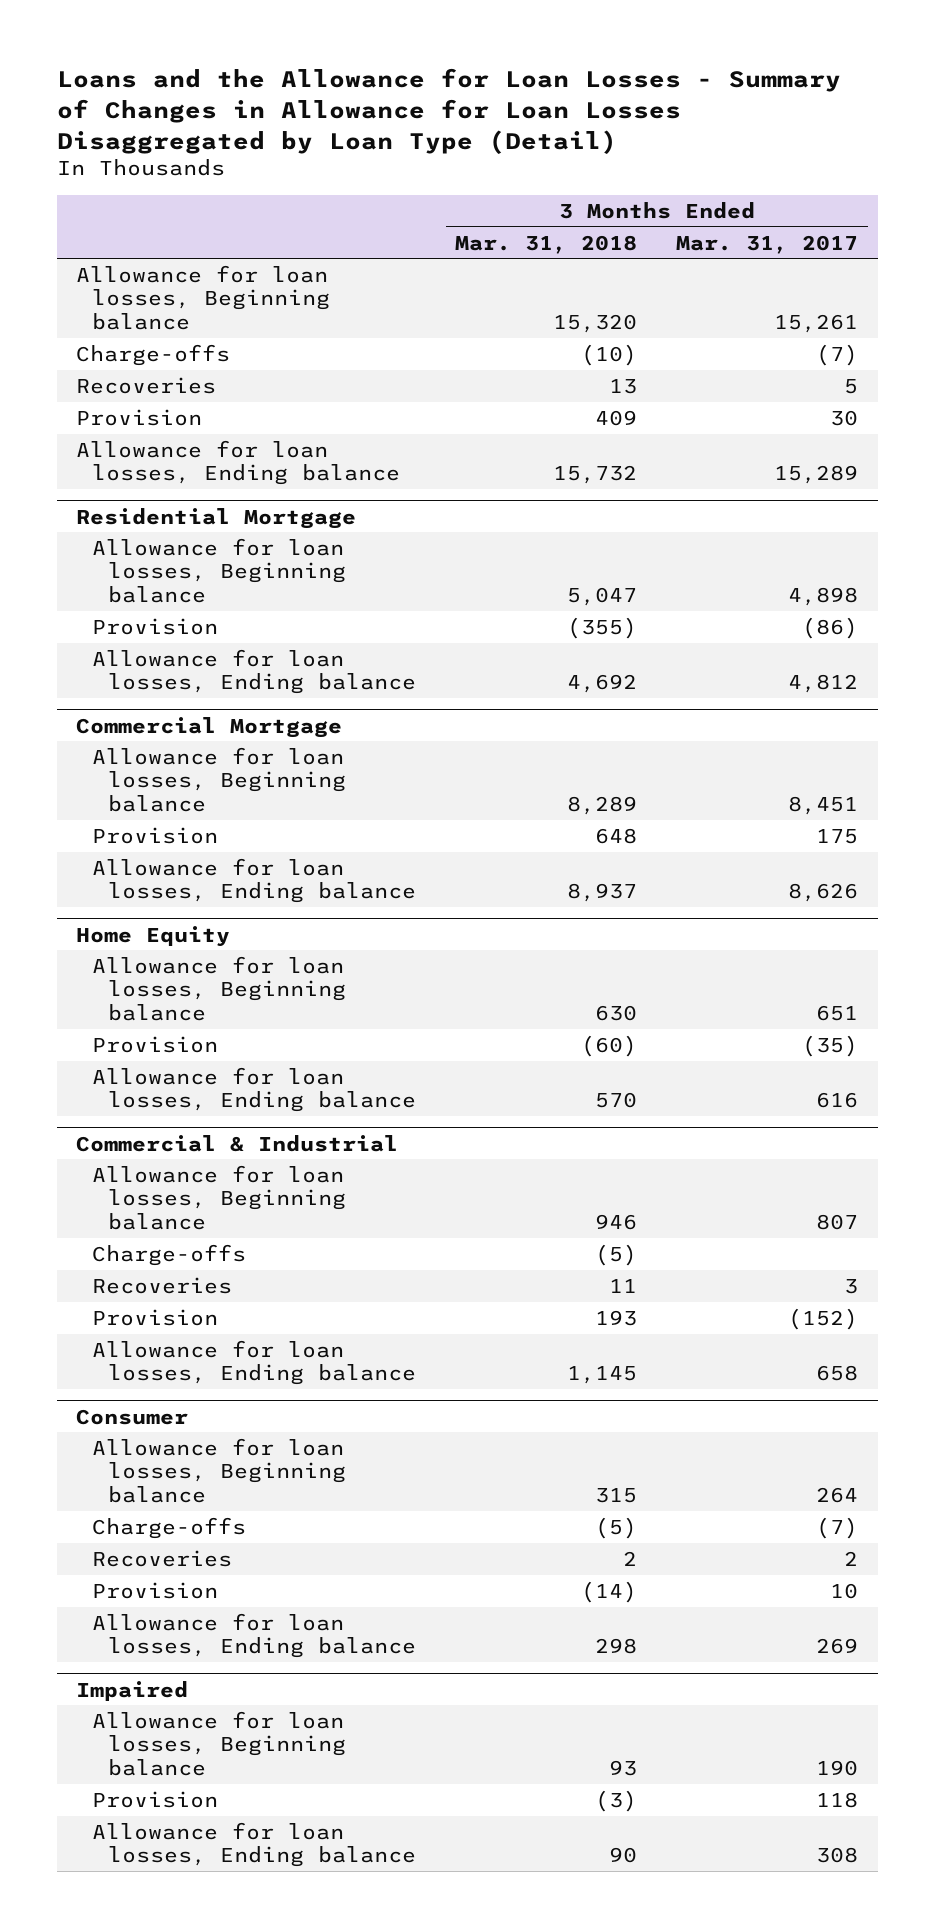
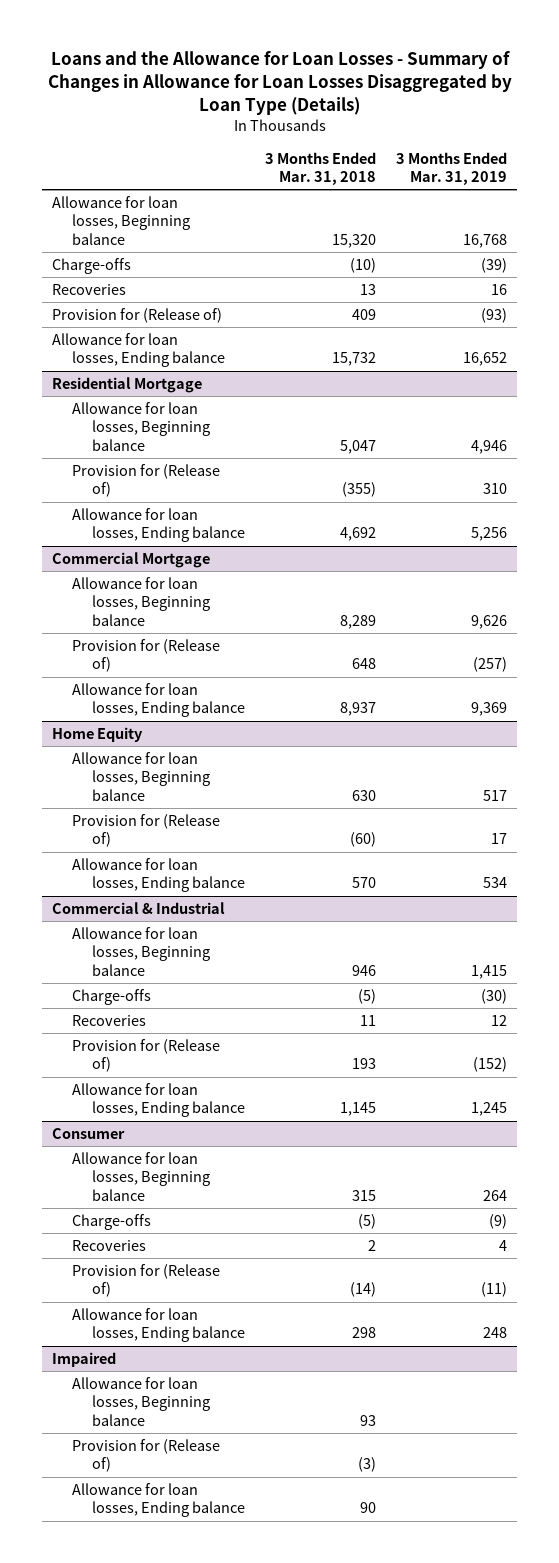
[56,68,841,154] Loans and the Allowance for Loan Losses - Summary of Changes in Allowance for Loan Losses Disaggregated by Loan Type (Detail) -> [47,51,512,116] Loans and the Allowance for Loan Losses - Summary of Changes in Allowance for Loan Losses Disaggregated by Loan Type (Details)
[676,234,859,254] Mar. 31, 2017 -> none
none -> [395,151,507,186] 3 Months Ended Mar. 31, 2019
[76,408,203,426] Provision -> none
none -> [52,308,223,324] Provision for (Release of)
[92,617,219,635] Provision -> [72,464,221,498] Provision for (Release of)
[92,826,219,844] Provision -> [72,639,221,673] Provision for (Release of)
[92,1035,219,1053] Provision -> none
none -> [72,814,221,848] Provision for (Release of)
[92,1308,219,1326] Provision -> [72,1039,221,1073] Provision for (Release of)
[92,1581,219,1599] Provision -> none
none -> [72,1264,221,1298] Provision for (Release of)
[92,1790,219,1808] Provision -> none
none -> [72,1439,221,1473] Provision for (Release of)

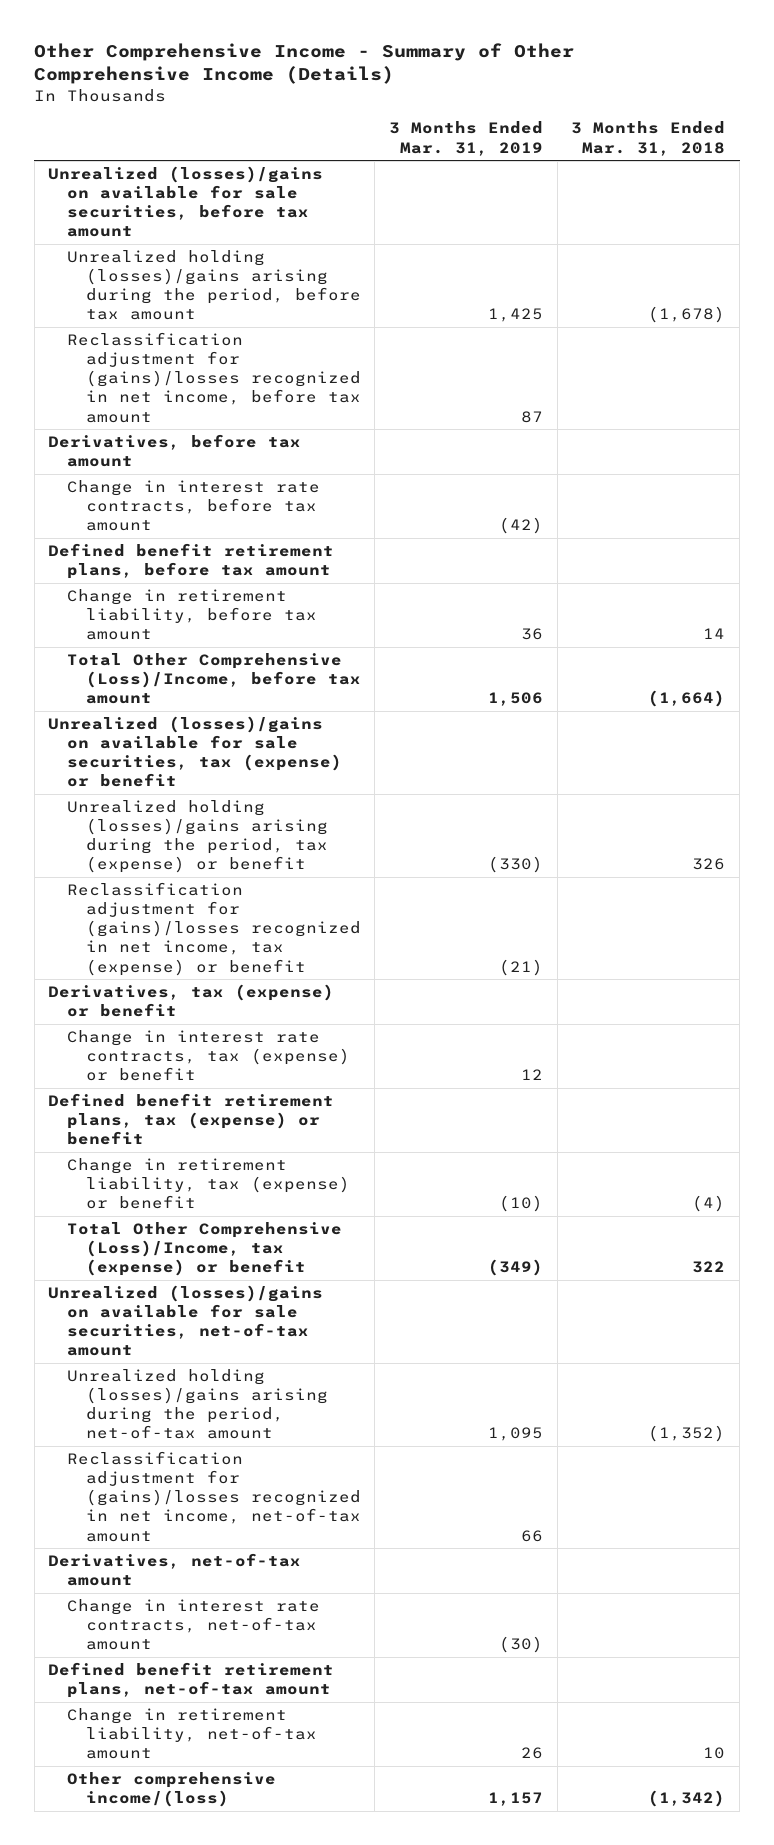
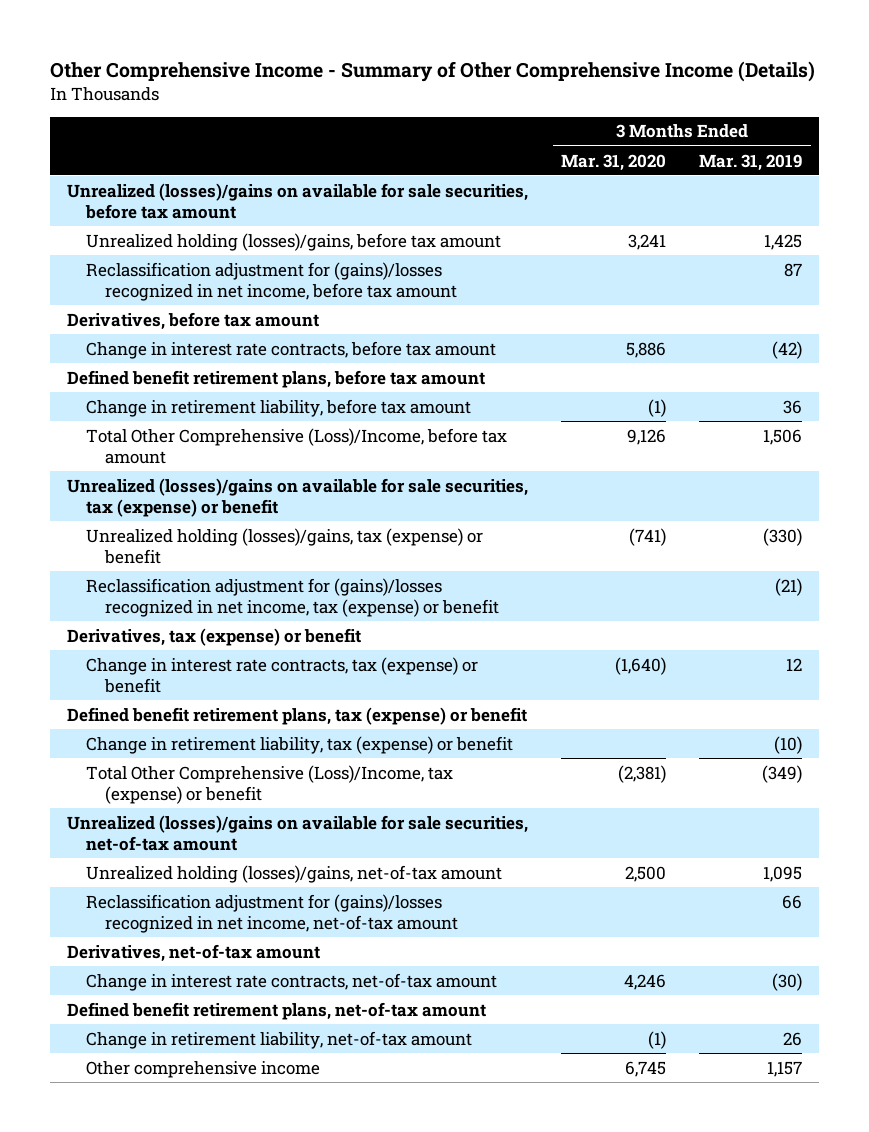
[571,121,726,156] 3 Months Ended Mar. 31, 2018 -> none
none -> [561,153,667,171] Mar. 31, 2020
[67,250,361,321] Unrealized holding (losses)/gains arising during the period, before tax amount -> [86,232,502,251] Unrealized holding (losses)/gains, before tax amount
[67,800,328,874] Unrealized holding (losses)/gains arising during the period, tax (expense) or benefit -> [86,527,484,564] Unrealized holding (losses)/gains, tax (expense) or benefit
[67,1369,328,1440] Unrealized holding (losses)/gains arising during the period, net-of-tax amount -> [86,864,503,883] Unrealized holding (losses)/gains, net-of-tax amount
[67,1772,277,1808] Other comprehensive income/(loss) -> [86,1060,321,1078] Other comprehensive income

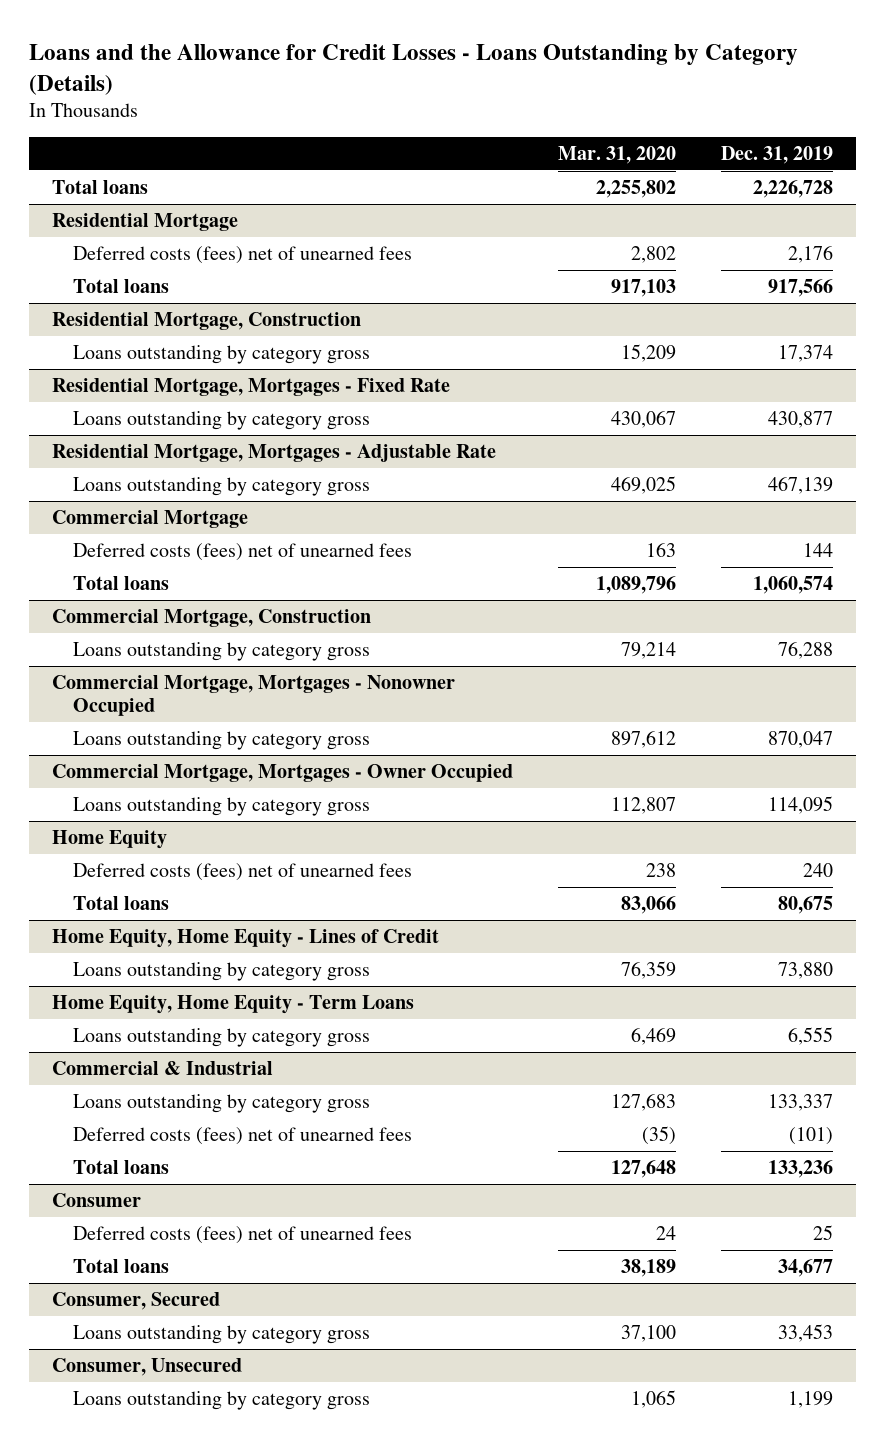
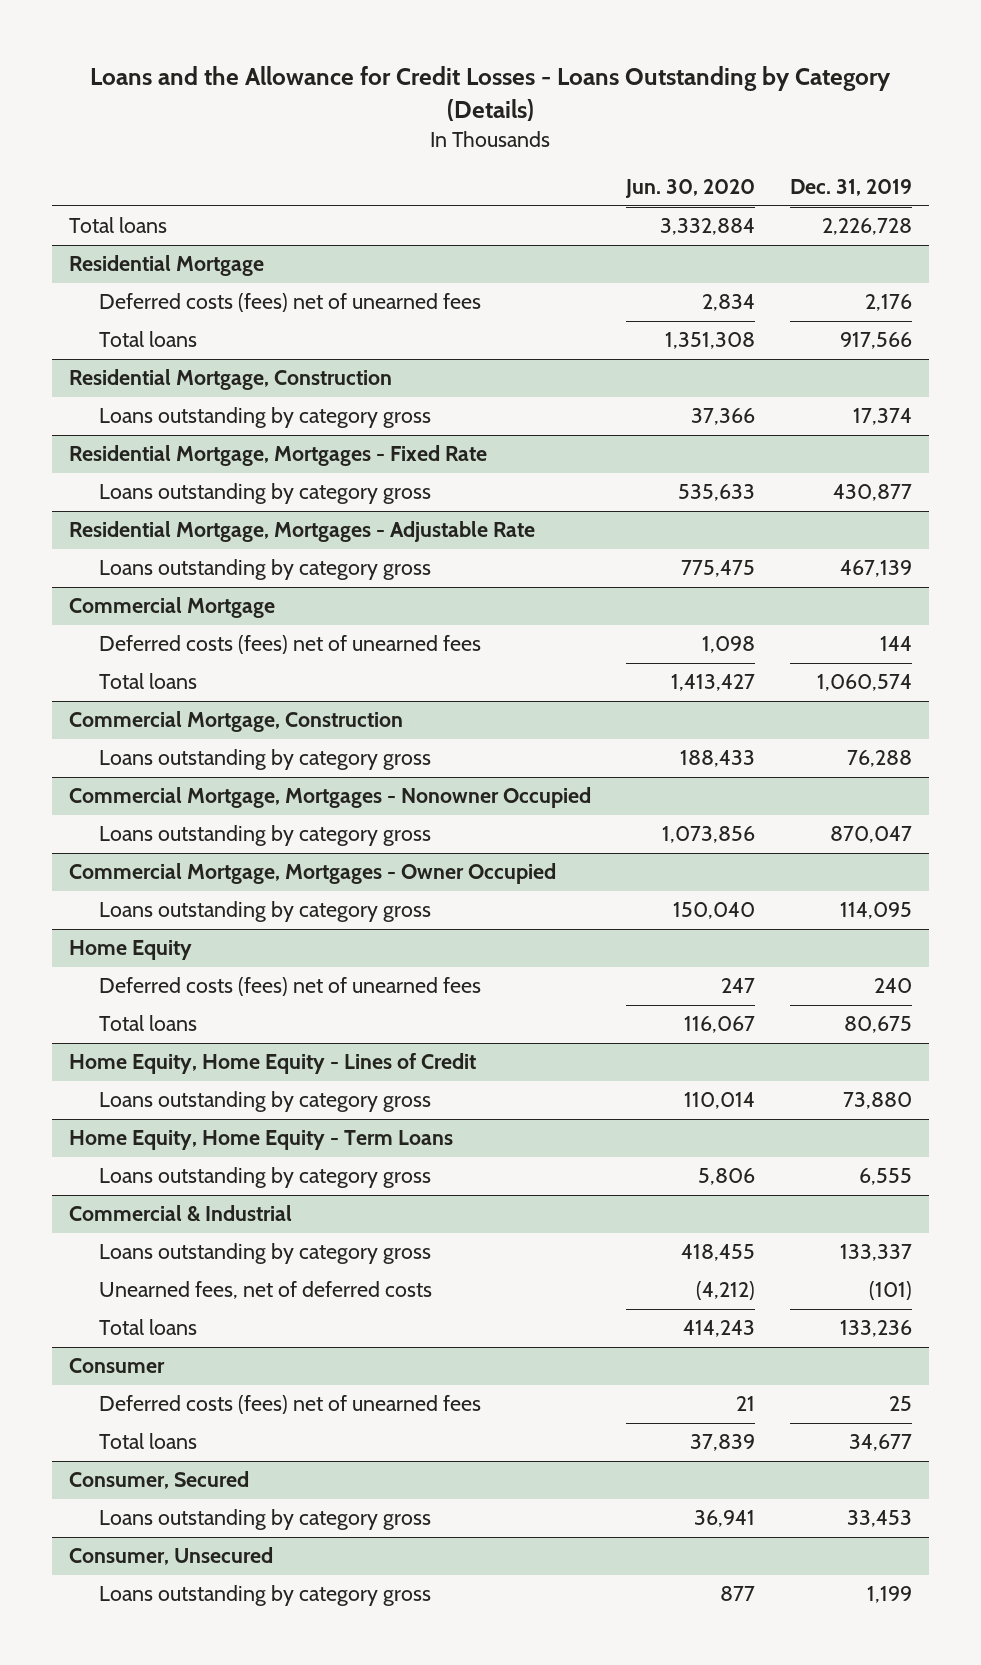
[557,146,676,165] Mar. 31, 2020 -> none
none -> [624,179,755,199] Jun. 30, 2020
[72,1126,412,1145] Deferred costs (fees) net of unearned fees -> [98,1281,432,1300] Unearned fees, net of deferred costs

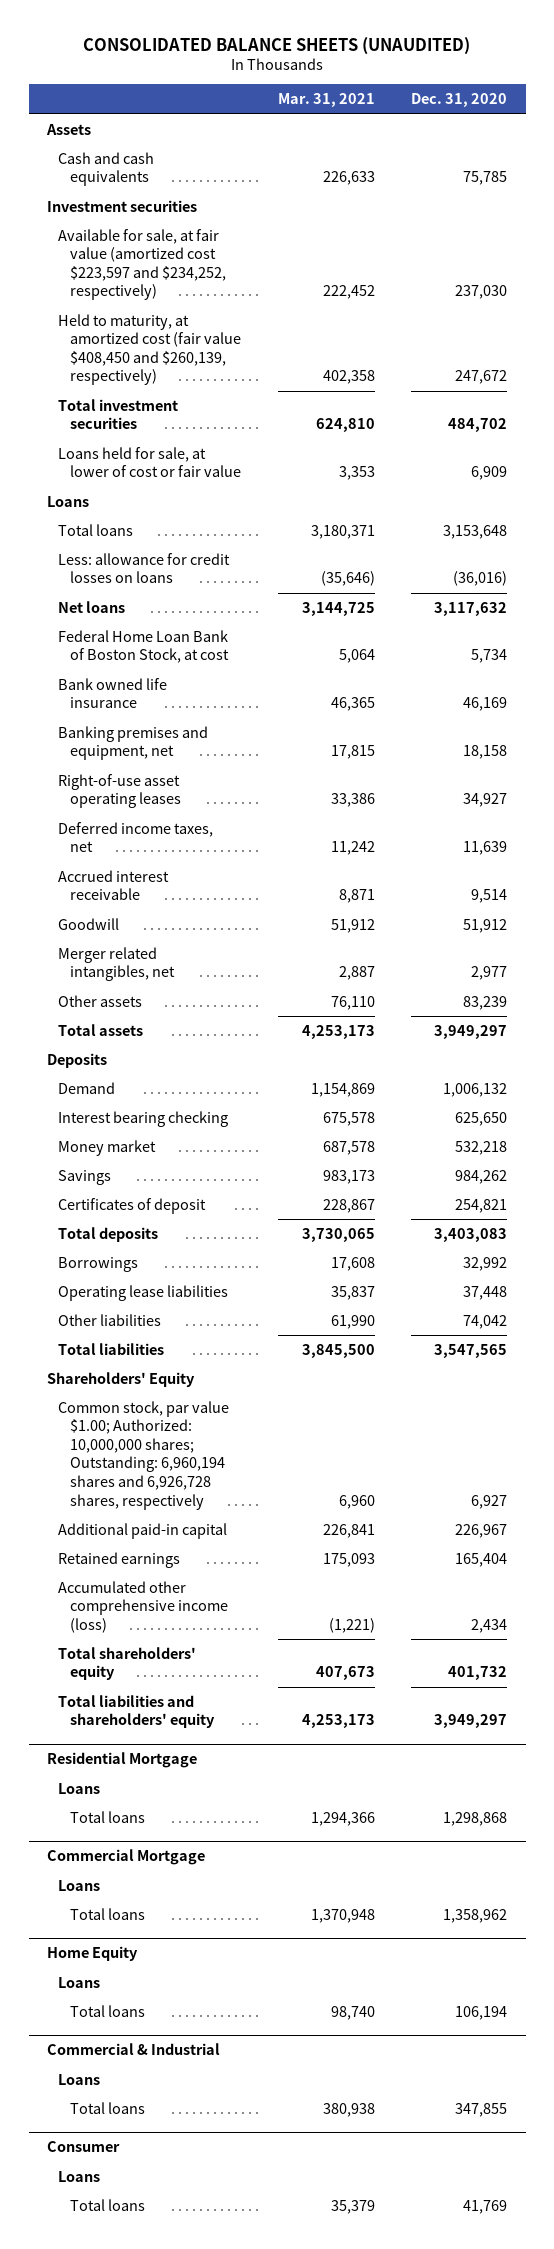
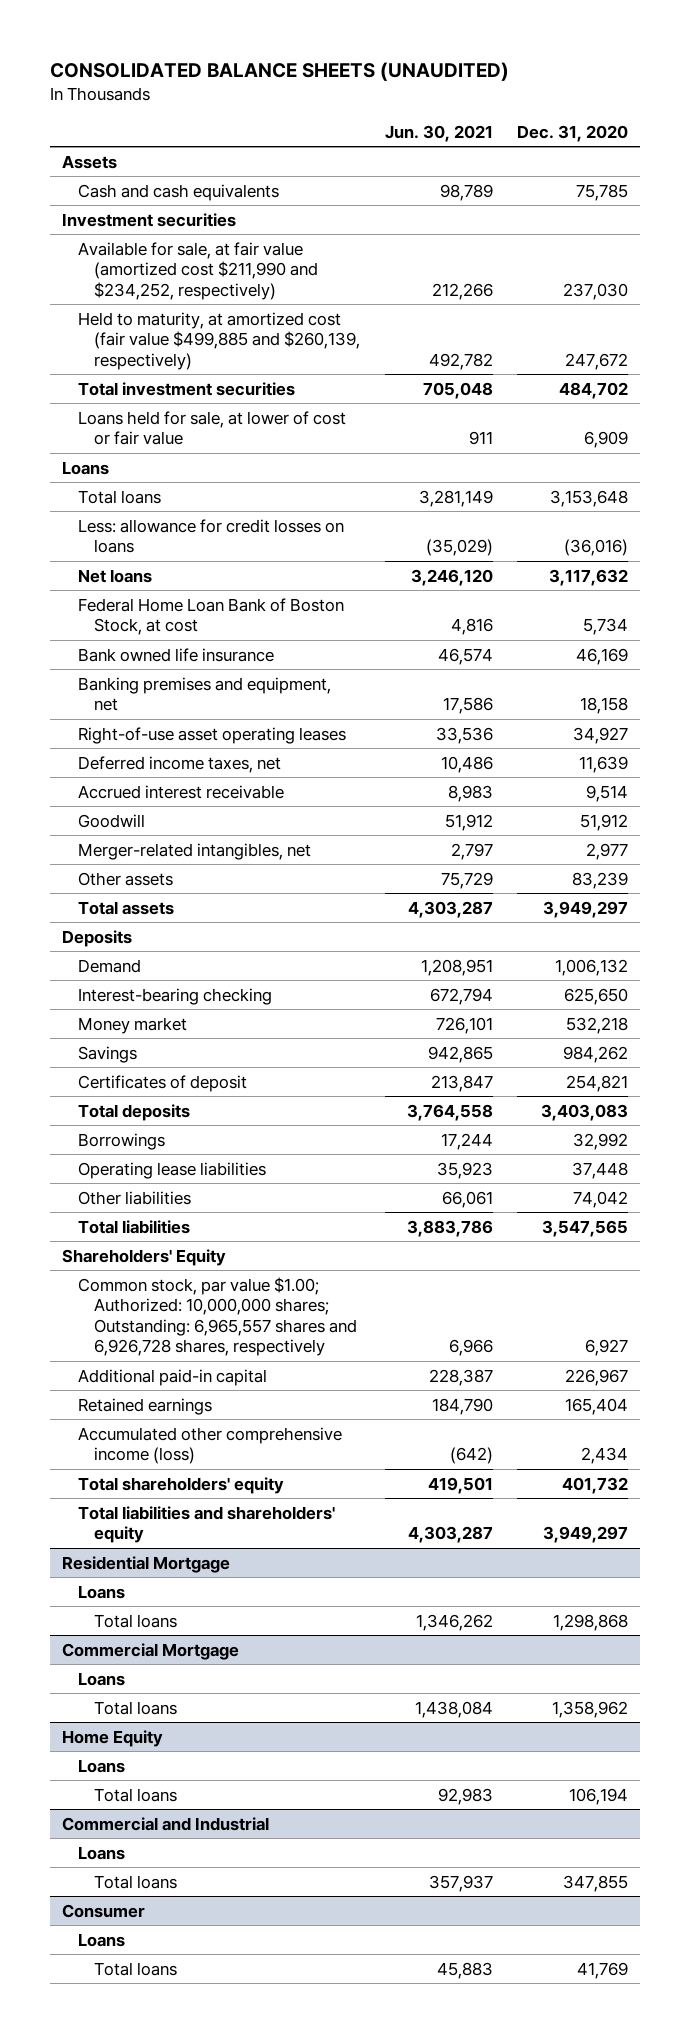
[277,93,375,108] Mar. 31, 2021 -> none
none -> [384,124,493,142] Jun. 30, 2021
[58,228,226,301] Available for sale, at fair value (amortized cost $223,597 and $234,252, respectively) -> [78,241,318,300] Available for sale, at fair value (amortized cost $211,990 and $234,252, respectively)
[58,313,241,386] Held to maturity, at amortized cost (fair value $408,450 and $260,139, respectively) -> [78,311,360,370] Held to maturity, at amortized cost (fair value $499,885 and $260,139, respectively)
[58,946,175,982] Merger related intangibles, net -> [78,842,312,860] Merger-related intangibles, net
[58,1110,229,1127] Interest bearing checking -> [78,987,273,1005] Interest-bearing checking
[58,1400,230,1510] Common stock, par value $1.00; Authorized: 10,000,000 shares; Outstanding: 6,960,194 shares and 6,926,728 shares, respectively -> [78,1276,357,1357] Common stock, par value $1.00; Authorized: 10,000,000 shares; Outstanding: 6,965,557 shares and 6,926,728 shares, respectively
[47,2043,221,2056] Commercial & Industrial -> [62,1816,270,1831] Commercial and Industrial

